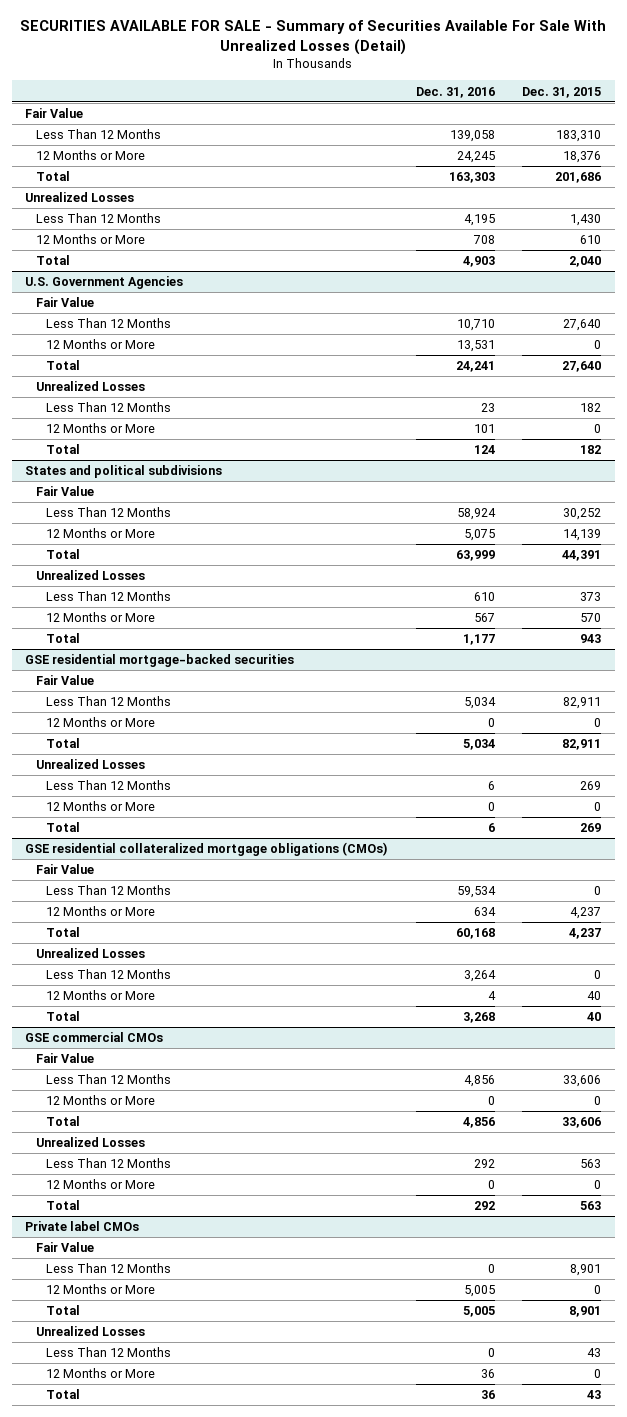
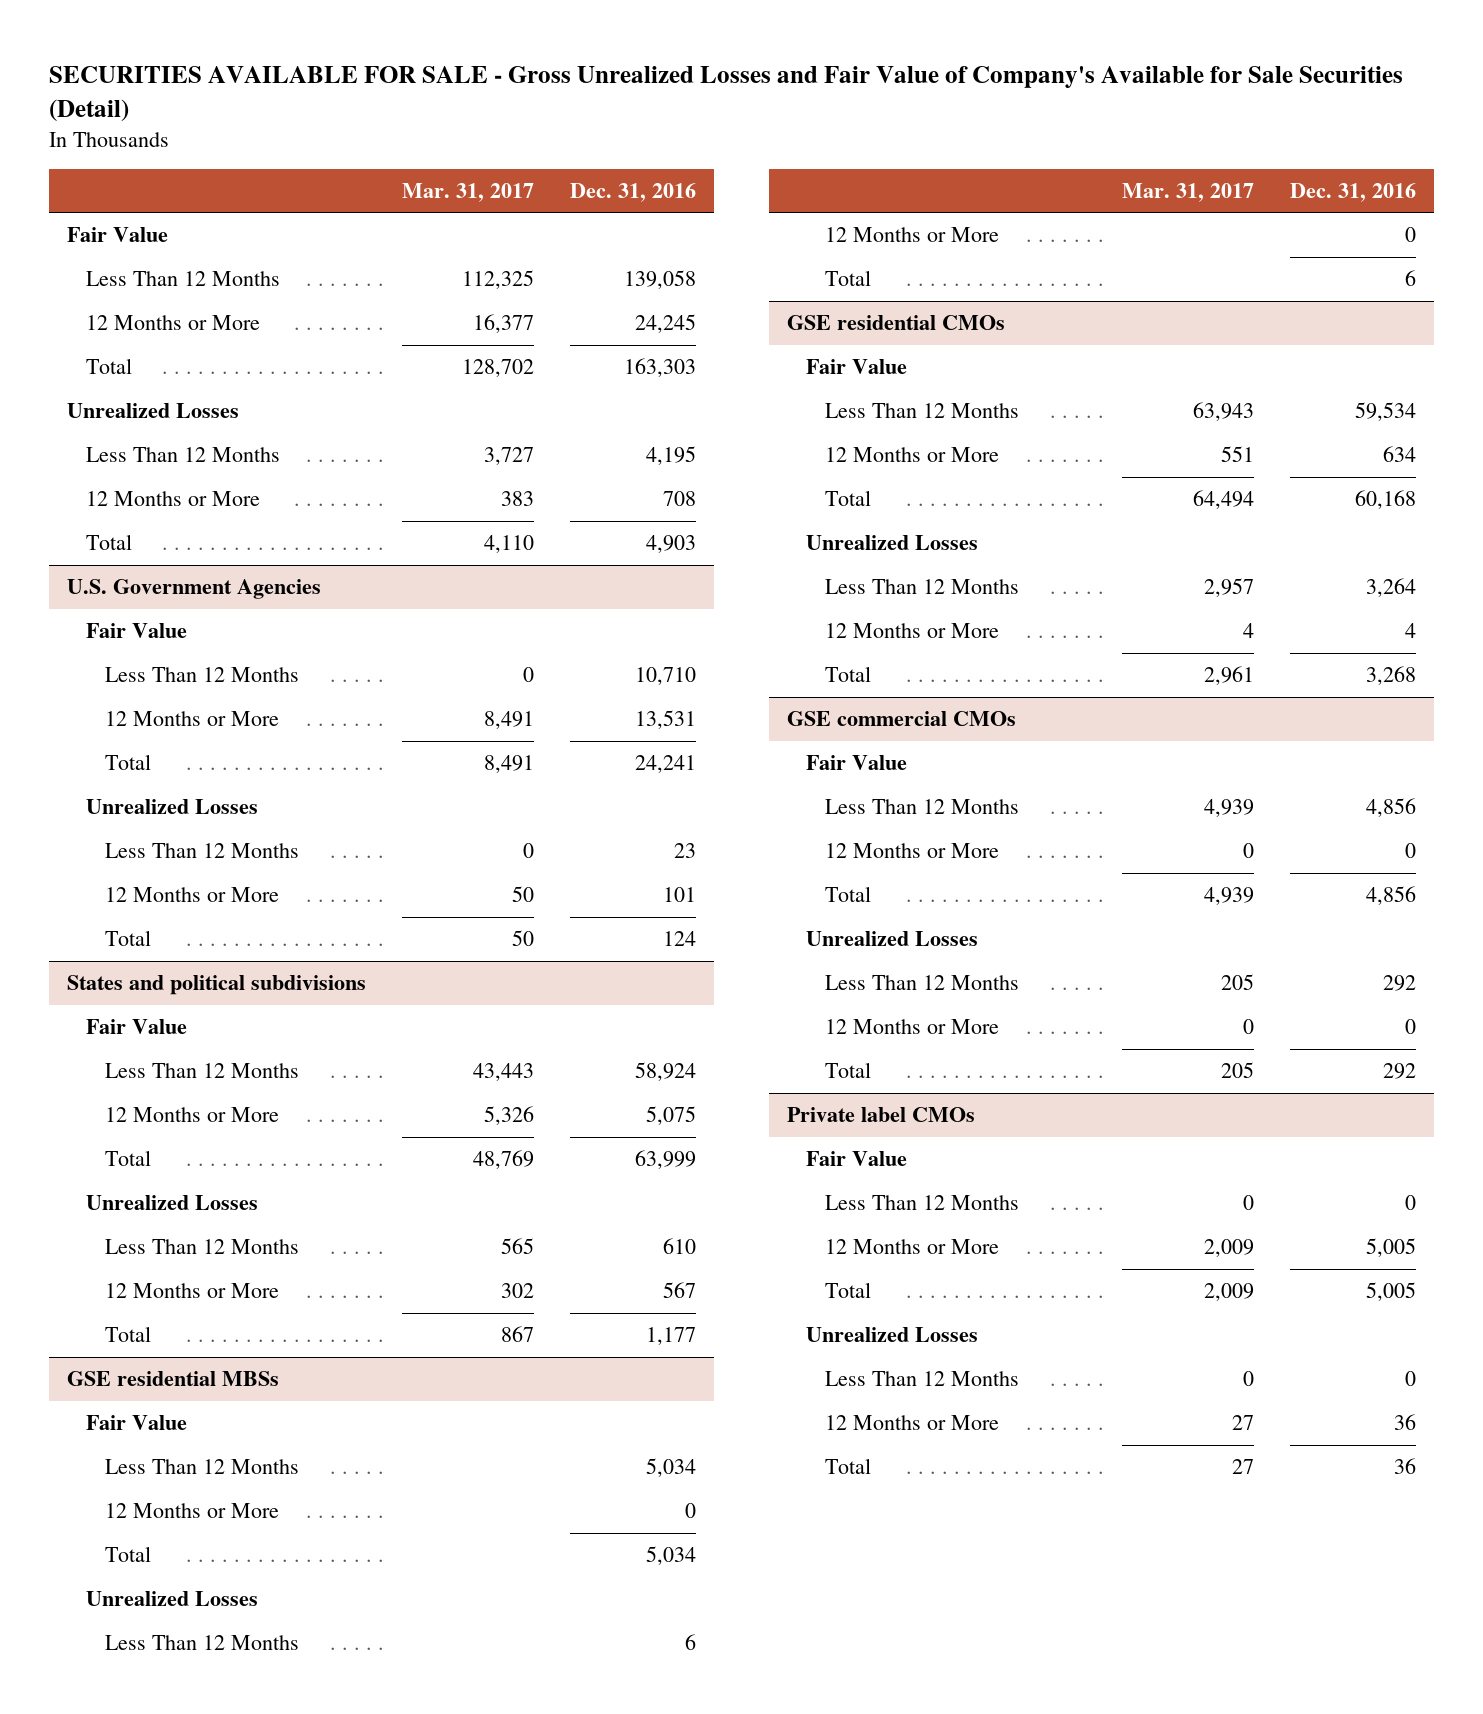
[20,20,607,55] SECURITIES AVAILABLE FOR SALE - Summary of Securities Available For Sale With Unrealized Losses (Detail) -> [49,66,1404,123] SECURITIES AVAILABLE FOR SALE - Gross Unrealized Losses and Fair Value of Company's Available for Sale Securities (Detail)
[522,86,602,98] Dec. 31, 2015 -> none
none -> [402,182,535,202] Mar. 31, 2017
[25,654,295,668] GSE residential mortgage-backed securities -> [67,1371,280,1387] GSE residential MBSs
[25,842,389,857] GSE residential collateralized mortgage obligations (CMOs) -> [786,315,1005,331] GSE residential CMOs

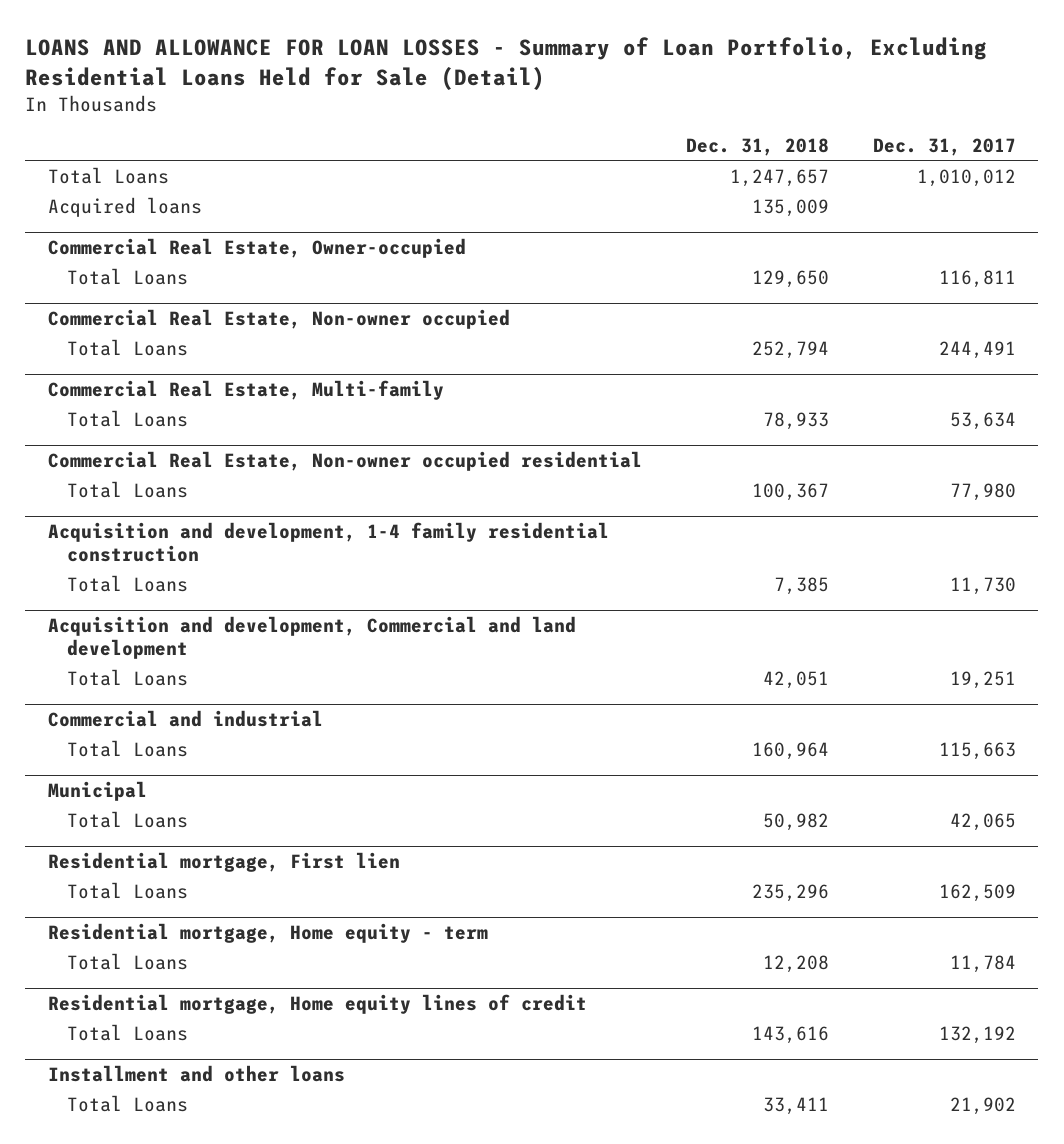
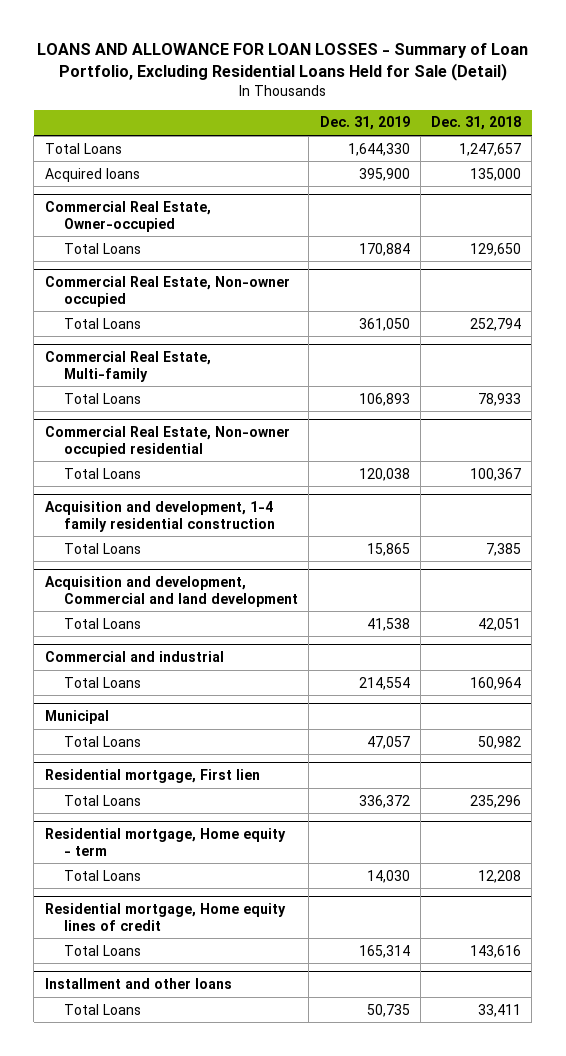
[873,138,1017,157] Dec. 31, 2017 -> none
none -> [319,116,410,131] Dec. 31, 2019
[751,198,829,217] 135,009 -> [470,167,522,181] 135,000

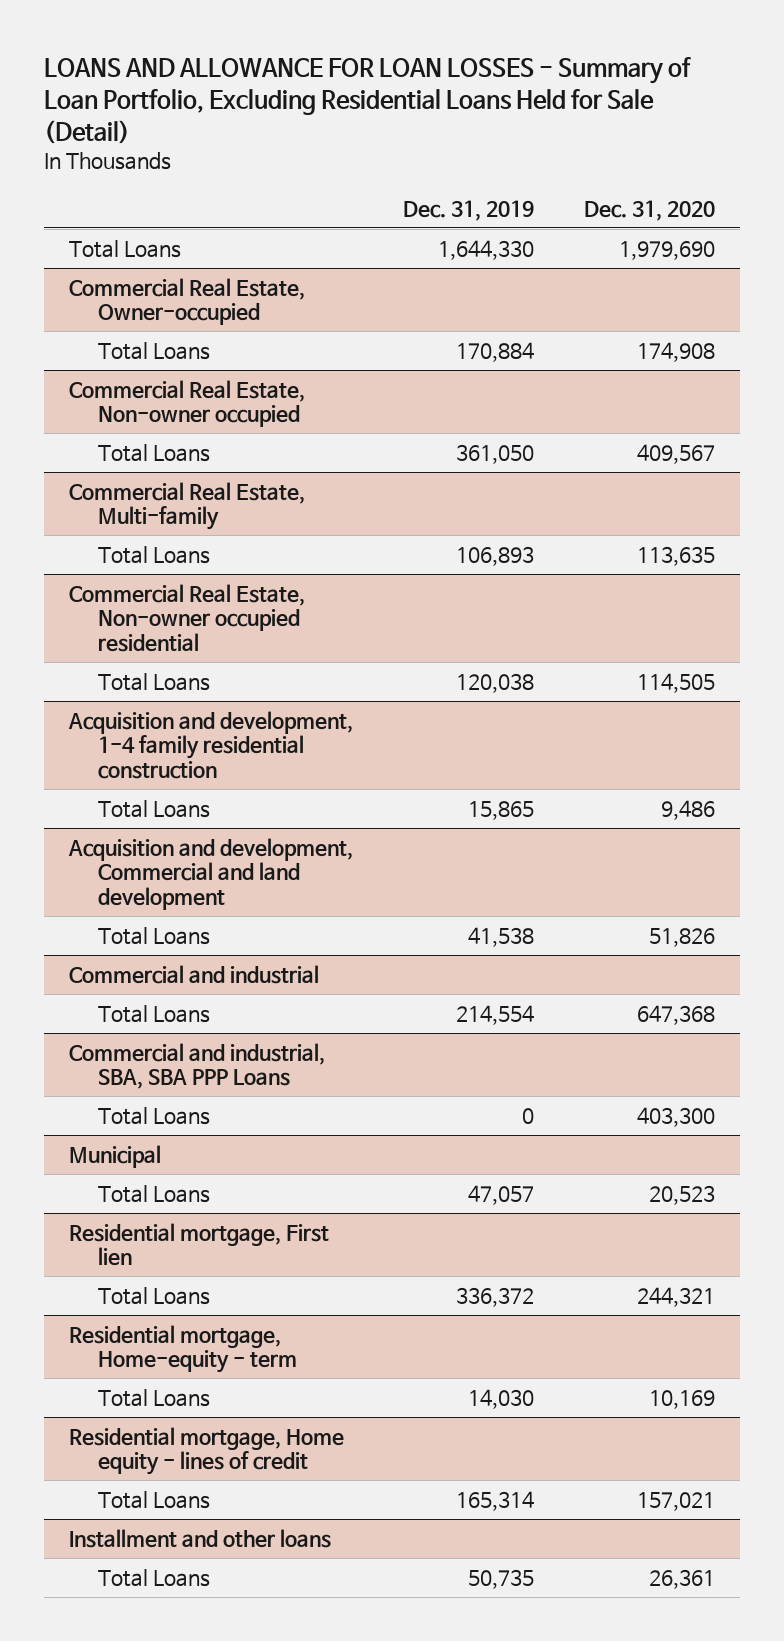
[431,116,522,131] Dec. 31, 2018 -> none
none -> [583,199,715,221] Dec. 31, 2020
[44,167,140,182] Acquired loans -> none
none -> [68,1042,325,1090] Commercial and industrial, SBA, SBA PPP Loans
none -> [97,1106,210,1125] Total Loans
[44,827,286,856] Residential mortgage, Home equity - term -> [68,1324,297,1374] Residential mortgage, Home-equity - term
[44,902,286,931] Residential mortgage, Home equity lines of credit -> [68,1426,344,1476] Residential mortgage, Home equity - lines of credit

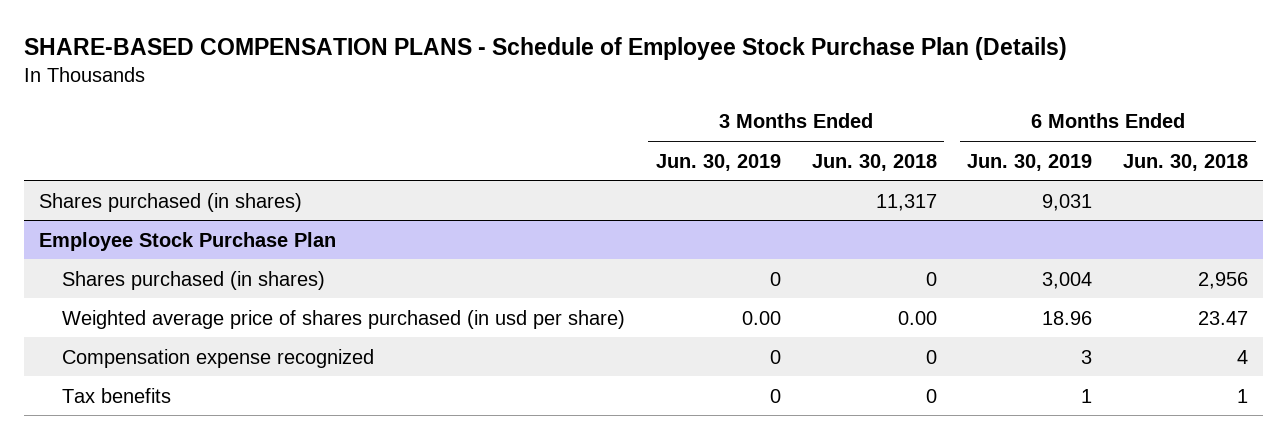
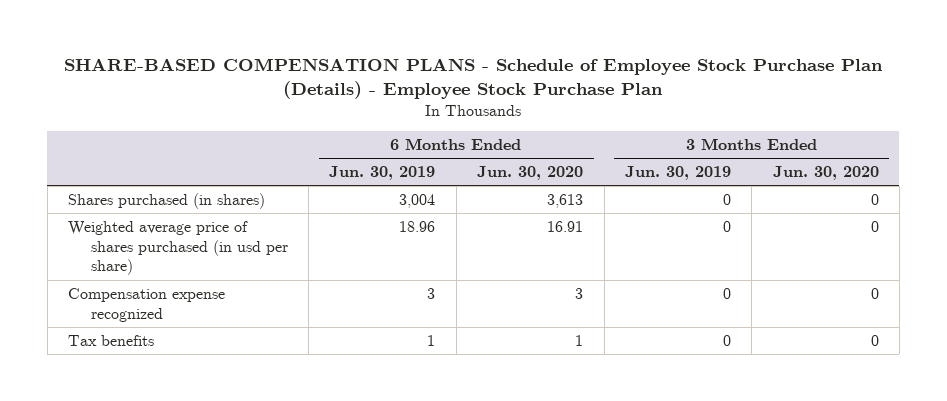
[23,36,1067,60] SHARE-BASED COMPENSATION PLANS - Schedule of Employee Stock Purchase Plan (Details) -> [64,58,884,100] SHARE-BASED COMPENSATION PLANS - Schedule of Employee Stock Purchase Plan (Details) - Employee Stock Purchase Plan
[811,153,937,171] Jun. 30, 2018 -> none
[1123,153,1249,171] Jun. 30, 2018 -> none
none -> [477,165,584,180] Jun. 30, 2020
none -> [772,165,879,180] Jun. 30, 2020
[39,192,303,212] Shares purchased (in shares) -> none
[39,231,337,251] Employee Stock Purchase Plan -> none
[741,310,781,325] 0.00 -> [722,220,731,232] 0

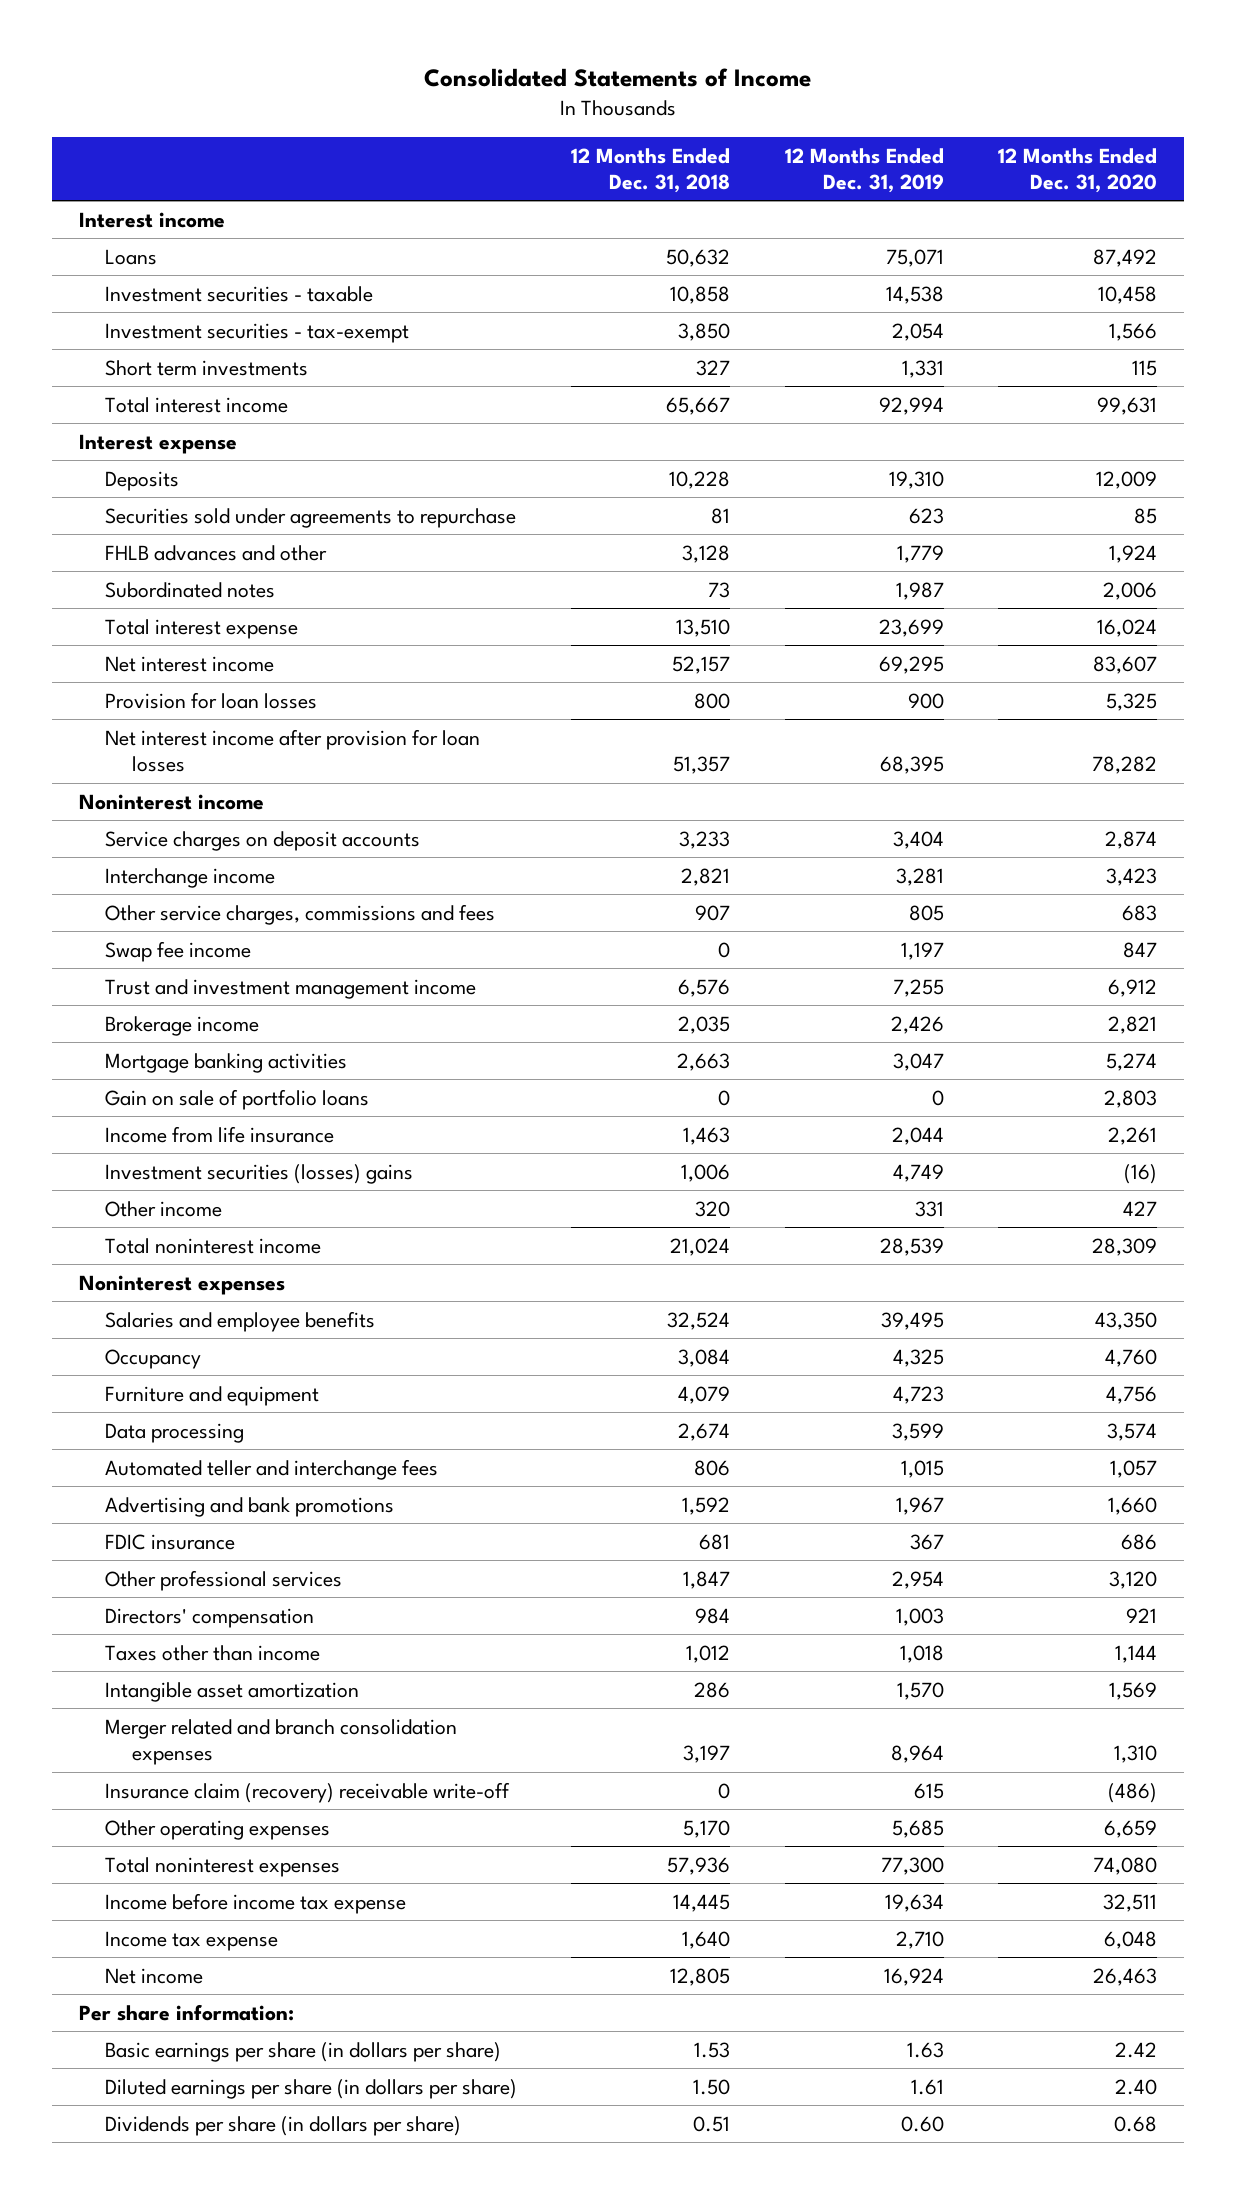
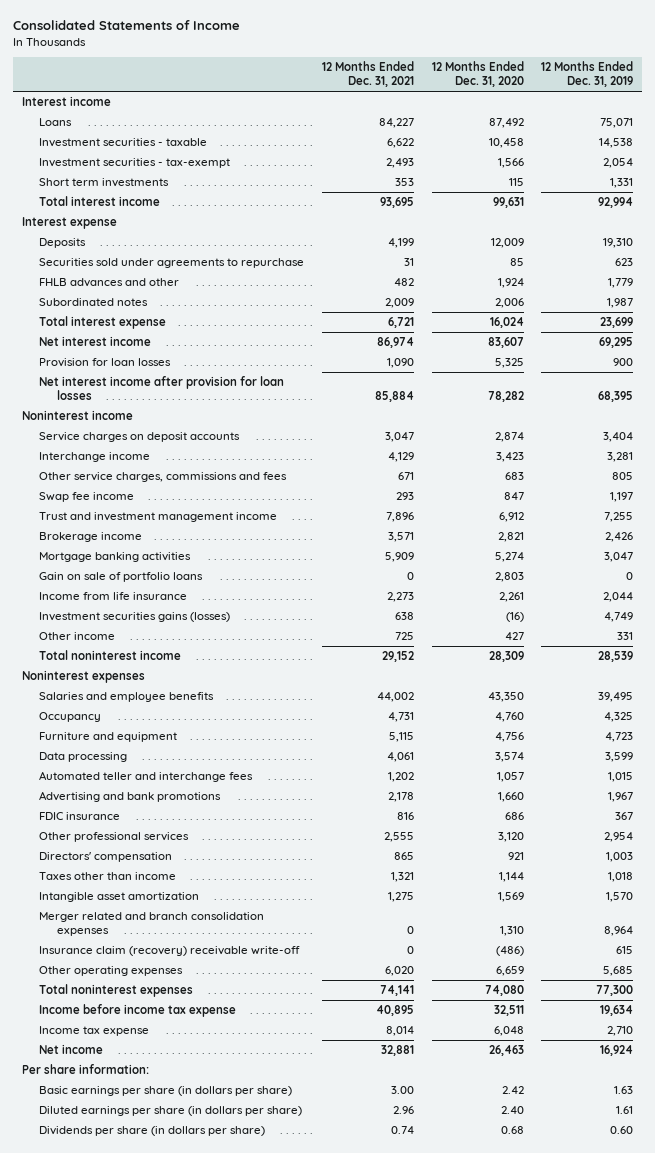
[571,147,731,193] 12 Months Ended Dec. 31, 2018 -> none
none -> [321,60,414,88] 12 Months Ended Dec. 31, 2021
[105,1163,414,1184] Investment securities (losses) gains -> [39,611,231,622] Investment securities gains (losses)

